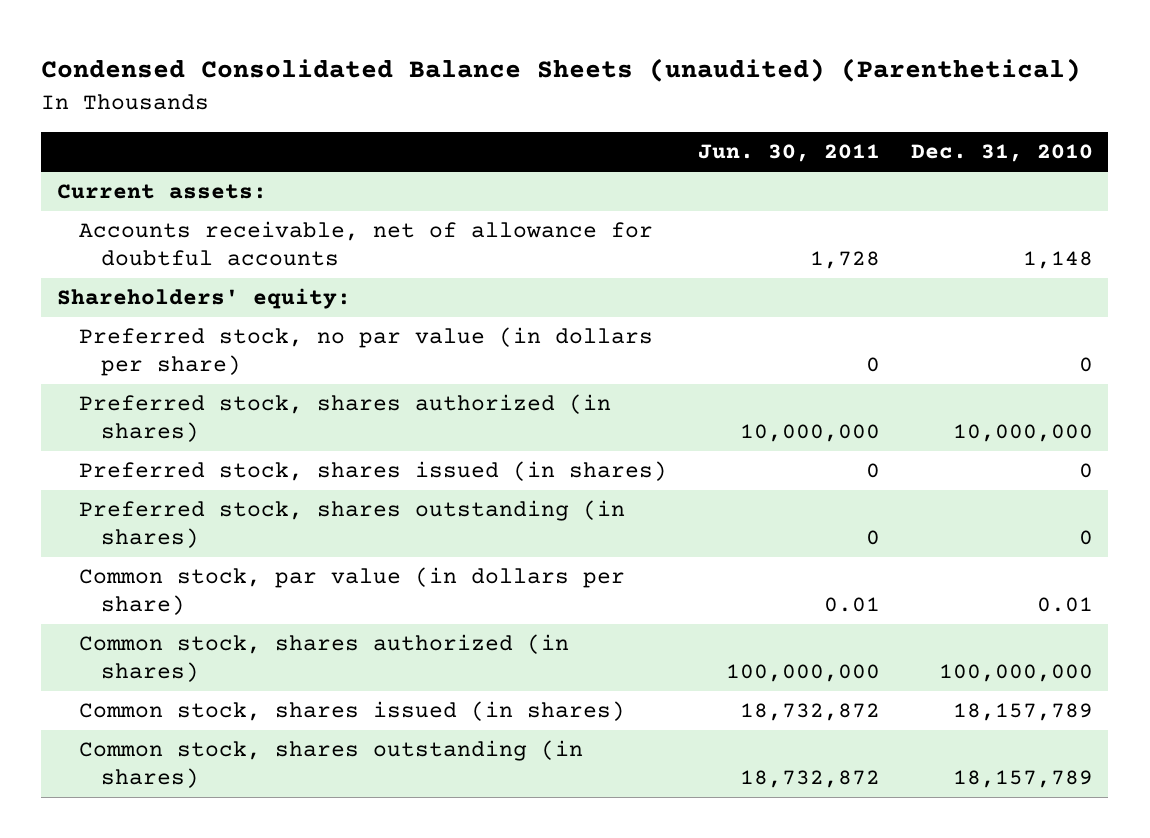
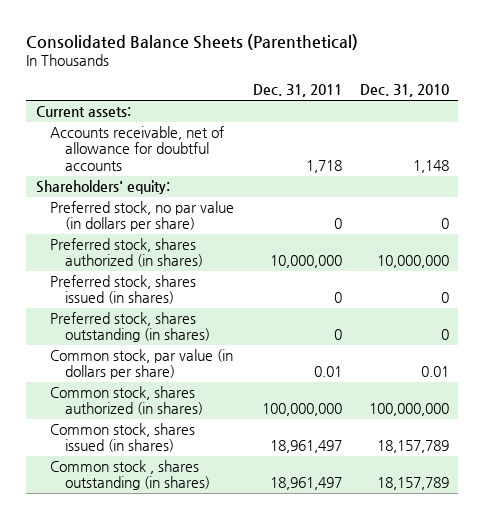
[41,58,1082,83] Condensed Consolidated Balance Sheets (unaudited) (Parenthetical) -> [26,34,359,51] Consolidated Balance Sheets (Parenthetical)
[697,144,880,163] Jun. 30, 2011 -> none
none -> [252,84,342,98] Dec. 31, 2011
[78,740,583,788] Common stock, shares outstanding (in shares) -> [50,460,210,491] Common stock , shares outstanding (in shares)

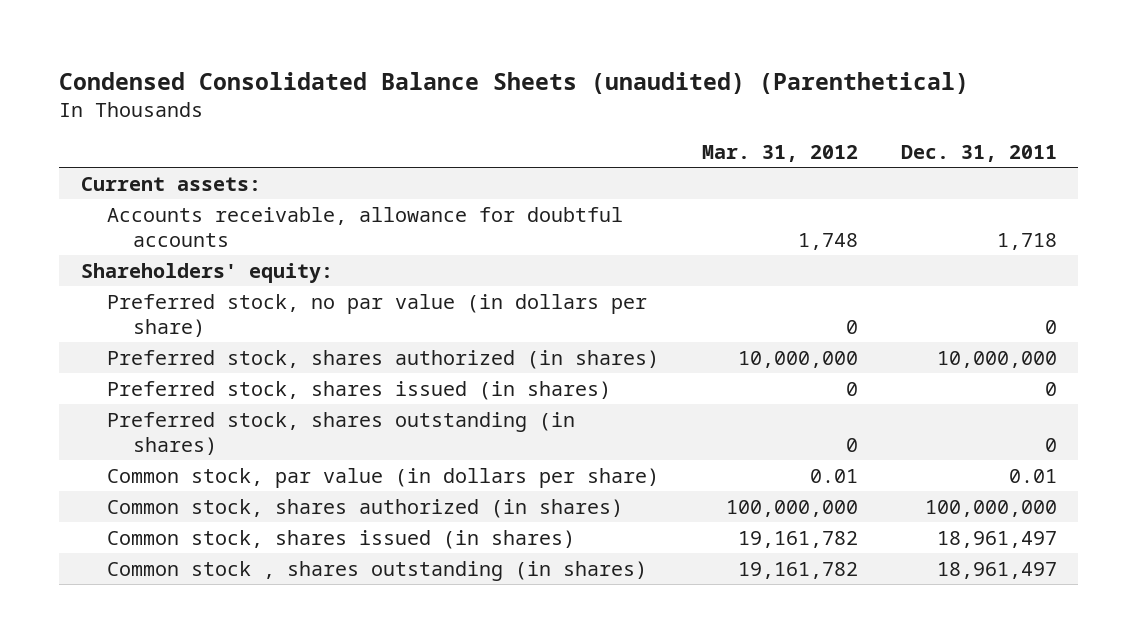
[26,34,359,51] Consolidated Balance Sheets (Parenthetical) -> [59,71,970,94] Condensed Consolidated Balance Sheets (unaudited) (Parenthetical)
[360,84,450,98] Dec. 31, 2010 -> none
none -> [701,145,858,163] Mar. 31, 2012
[50,126,225,171] Accounts receivable, net of allowance for doubtful accounts -> [106,206,623,247] Accounts receivable, allowance for doubtful accounts

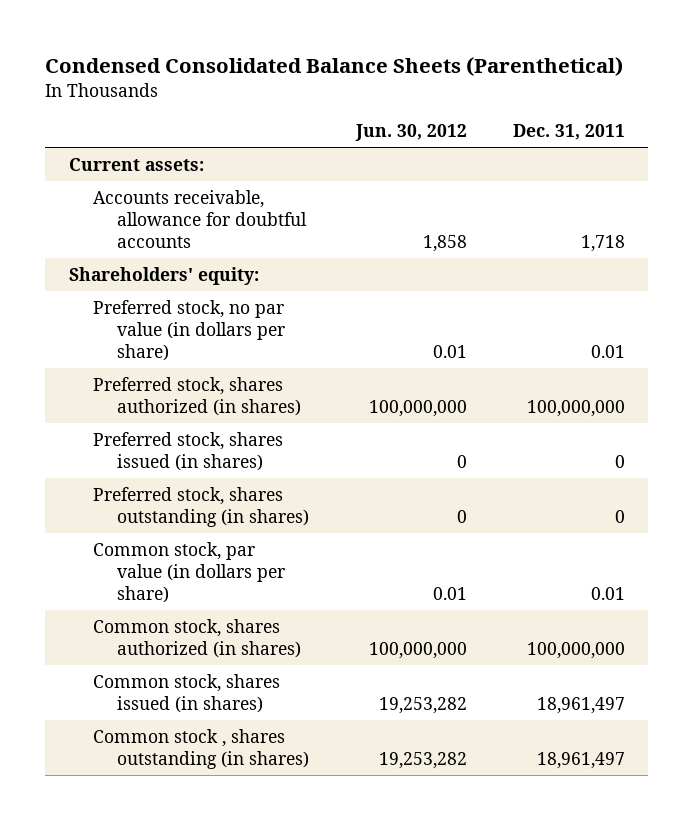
[59,71,970,94] Condensed Consolidated Balance Sheets (unaudited) (Parenthetical) -> [45,56,624,76] Condensed Consolidated Balance Sheets (Parenthetical)
[701,145,858,163] Mar. 31, 2012 -> none
none -> [354,124,467,142] Jun. 30, 2012
[1044,319,1057,334] 0 -> [591,344,626,358] 0.01
[936,350,1057,368] 10,000,000 -> [527,399,626,417] 100,000,000

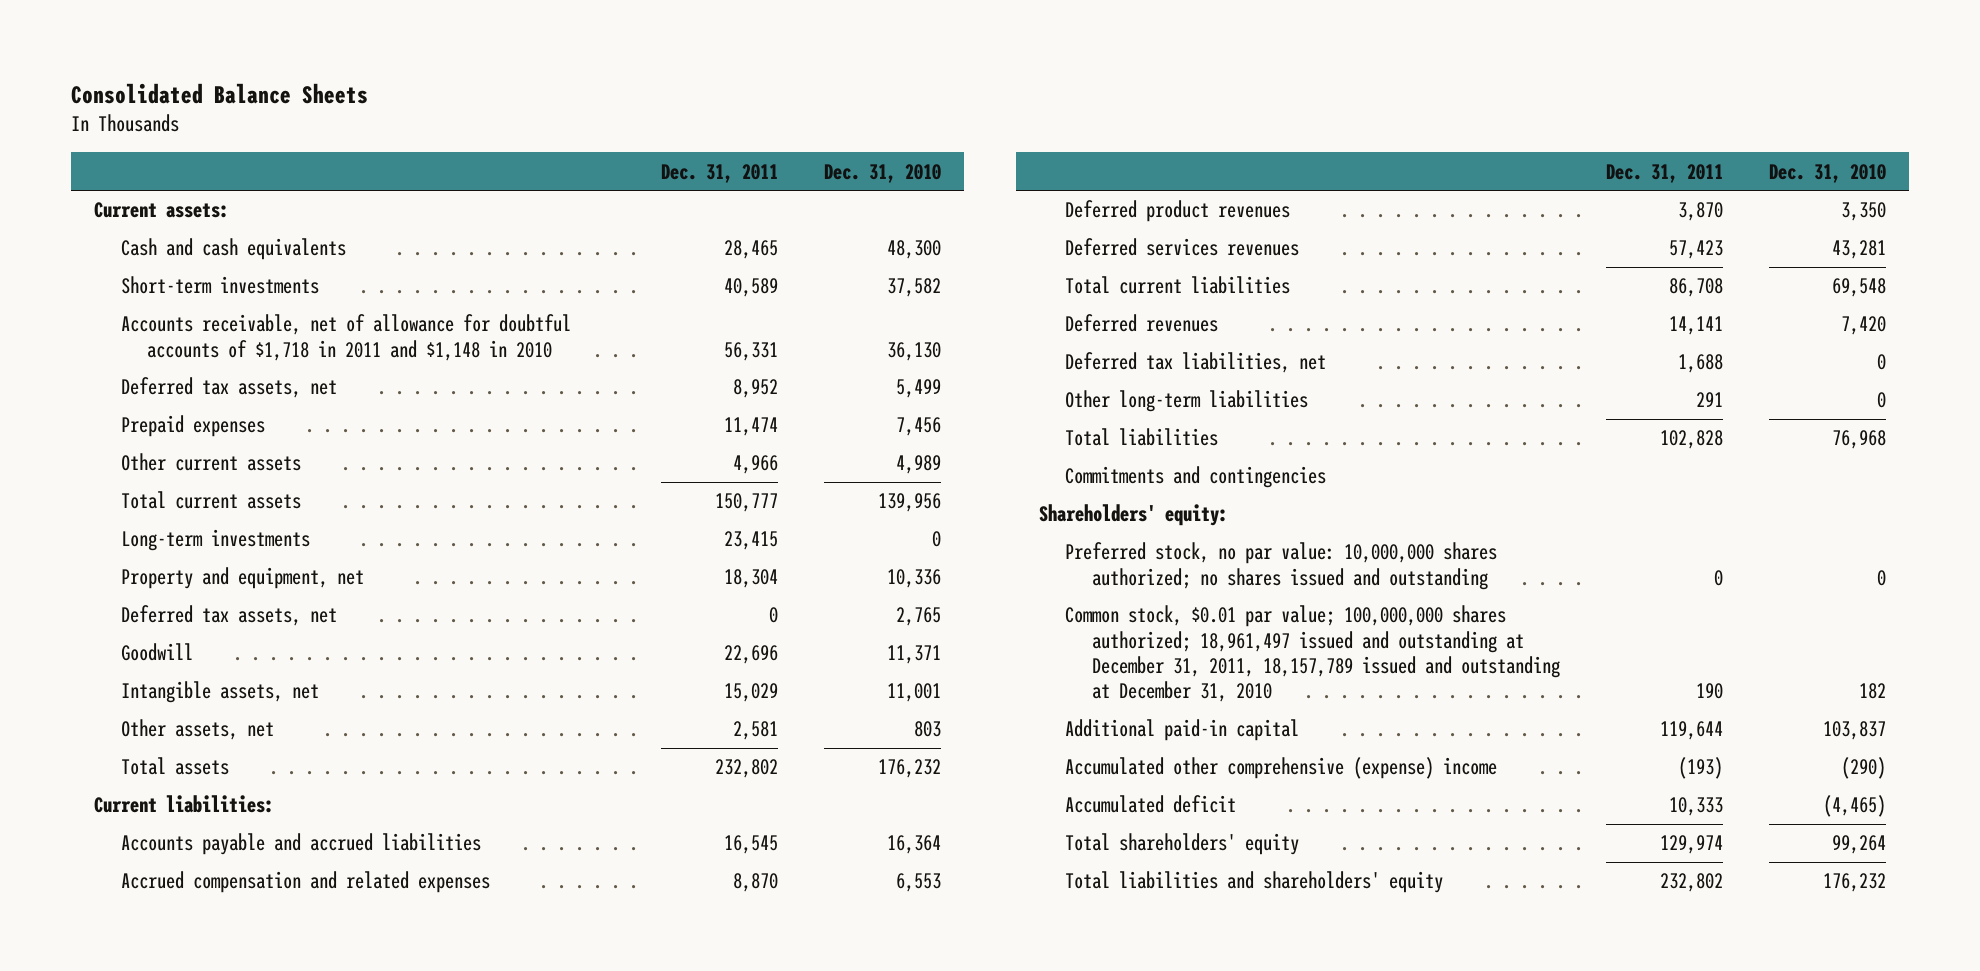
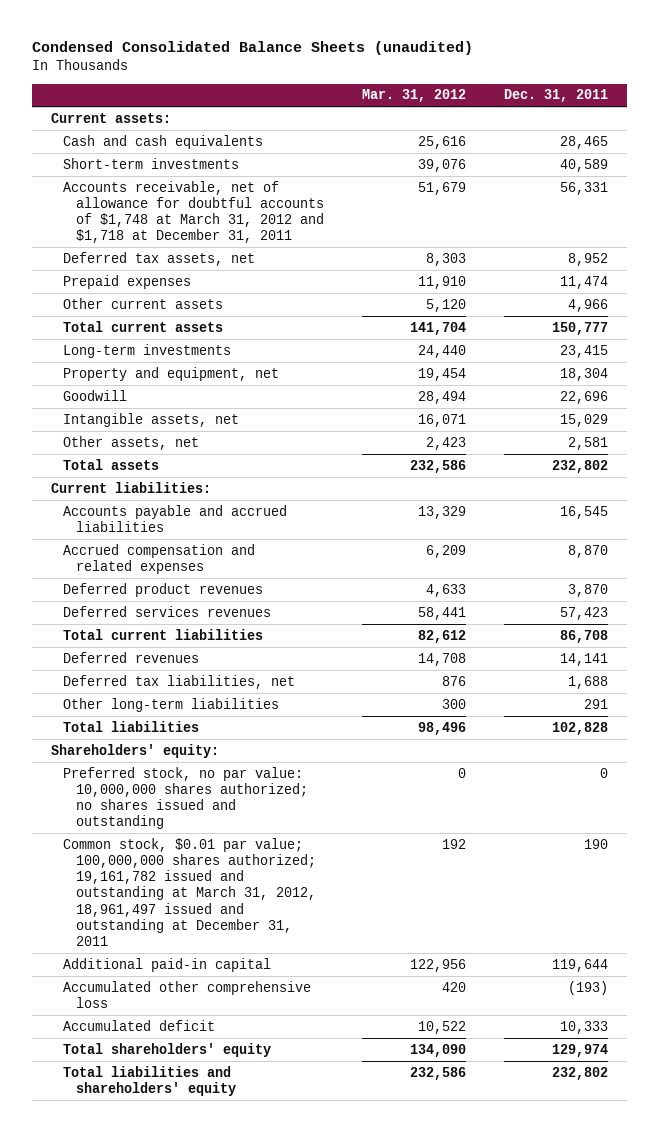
[71,83,369,105] Consolidated Balance Sheets -> [31,41,473,56] Condensed Consolidated Balance Sheets (unaudited)
[823,163,941,183] Dec. 31, 2010 -> none
none -> [361,89,466,103] Mar. 31, 2012
[120,314,571,361] Accounts receivable, net of allowance for doubtful accounts of $1,718 in 2011 and $1,148 in 2010 -> [63,180,325,244] Accounts receivable, net of allowance for doubtful accounts of $1,748 at March 31, 2012 and $1,718 at December 31, 2011
[120,605,337,627] Deferred tax assets, net -> none
[1065,466,1327,489] Commitments and contingencies -> none
[1065,605,1561,703] Common stock, $0.01 par value; 100,000,000 shares authorized; 18,961,497 issued and outstanding at December 31, 2011, 18,157,789 issued and outstanding at December 31, 2010 -> [63,837,317,946] Common stock, $0.01 par value; 100,000,000 shares authorized; 19,161,782 issued and outstanding at March 31, 2012, 18,961,497 issued and outstanding at December 31, 2011
[1065,757,1498,780] Accumulated other comprehensive (expense) income -> [63,980,312,1009] Accumulated other comprehensive loss

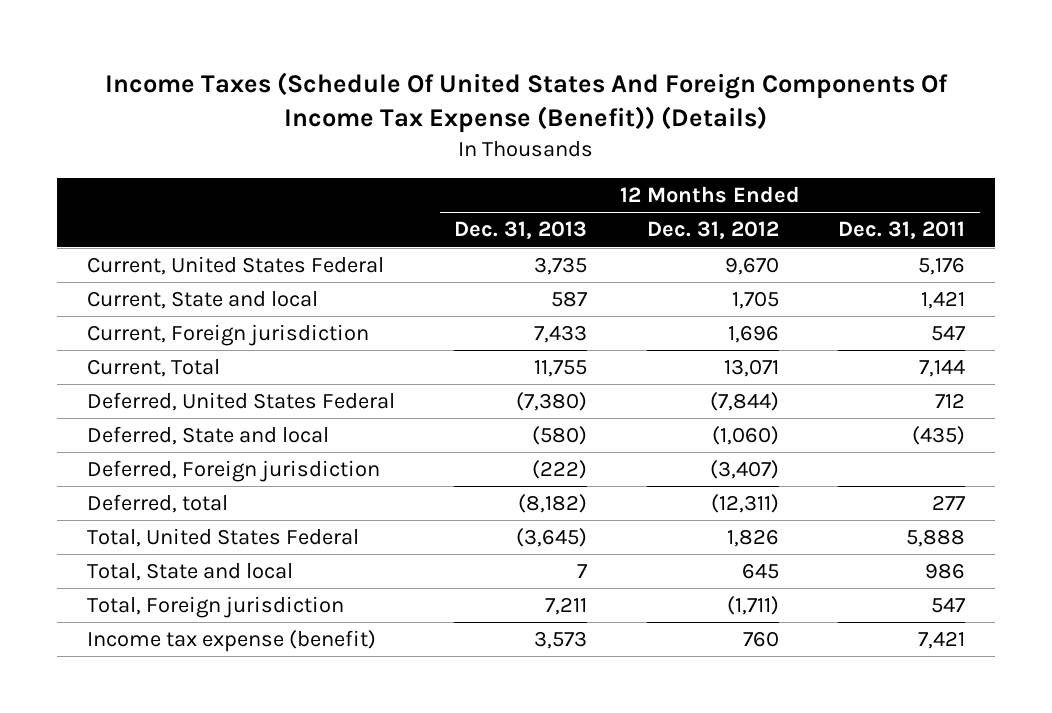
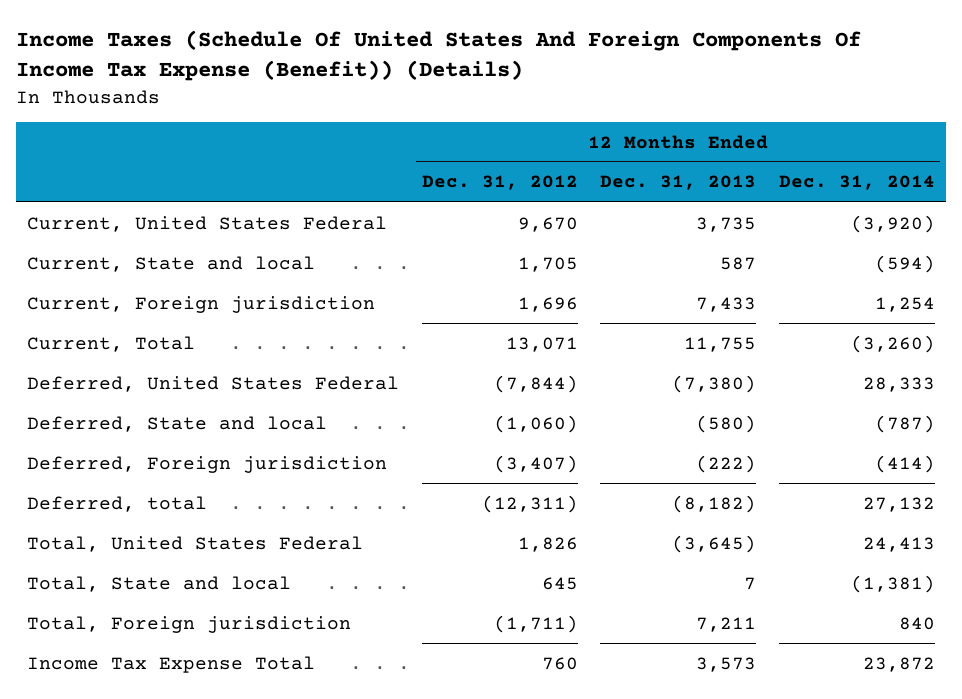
[837,221,965,240] Dec. 31, 2011 -> none
none -> [778,175,935,191] Dec. 31, 2014
[87,630,377,653] Income tax expense (benefit) -> [26,655,315,673] Income Tax Expense Total

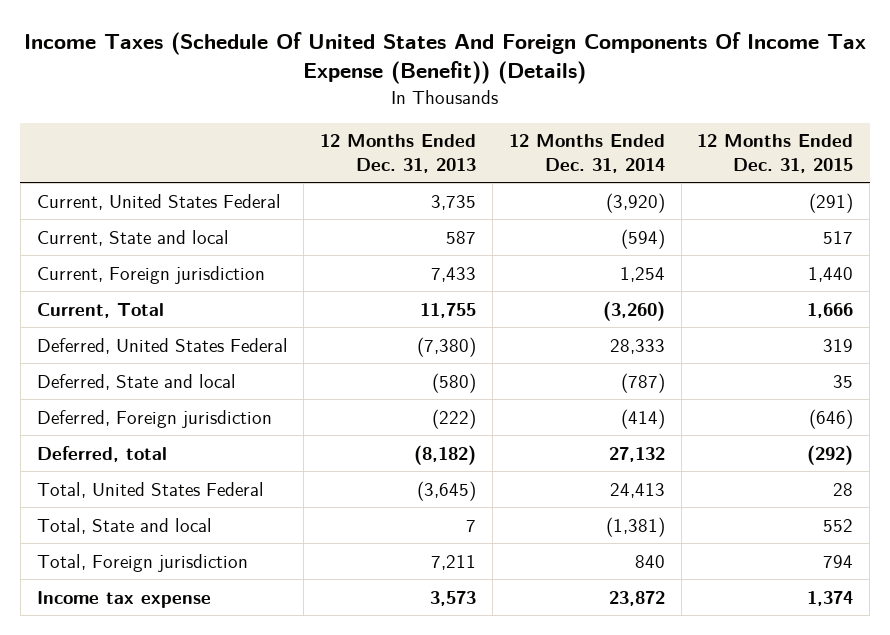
[421,175,578,191] Dec. 31, 2012 -> none
none -> [697,134,854,173] 12 Months Ended Dec. 31, 2015
[26,655,315,673] Income Tax Expense Total -> [36,590,211,608] Income tax expense

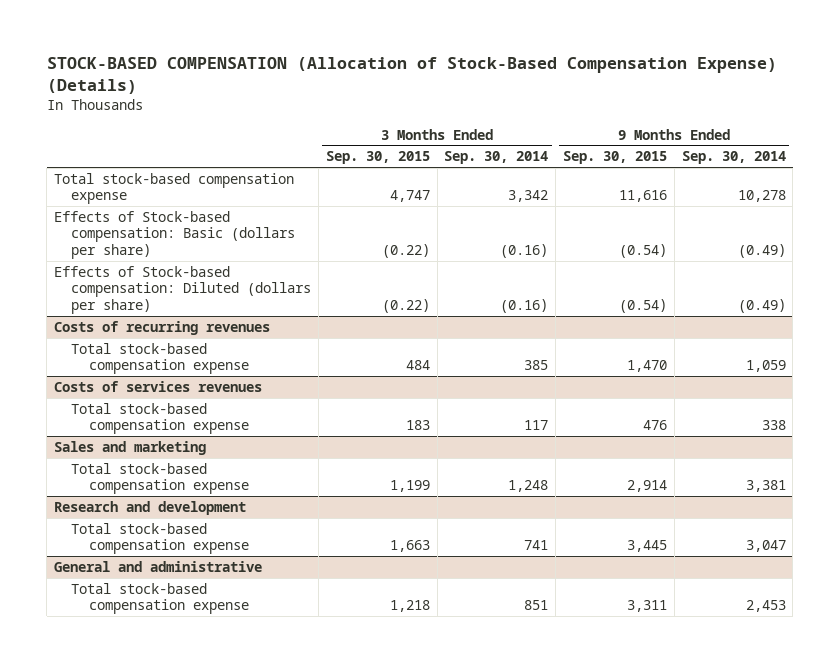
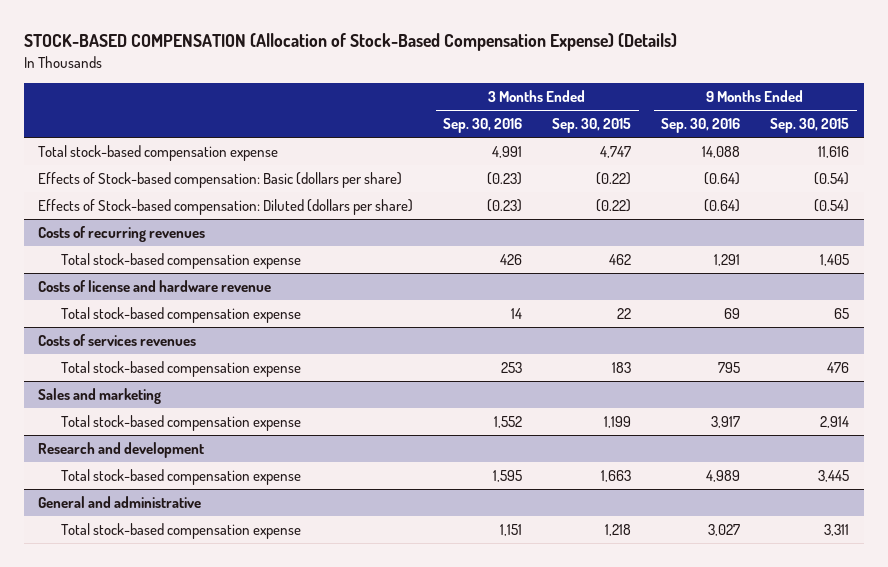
[444,151,549,165] Sep. 30, 2014 -> none
[681,151,786,165] Sep. 30, 2014 -> none
none -> [443,118,523,134] Sep. 30, 2016
none -> [661,118,741,134] Sep. 30, 2016
[405,360,430,371] 484 -> [609,254,632,266] 462
[627,360,668,373] 1,470 -> [820,254,850,267] 1,405
none -> [38,280,272,293] Costs of license and hardware revenue
none -> [60,307,301,324] Total stock-based compensation expense

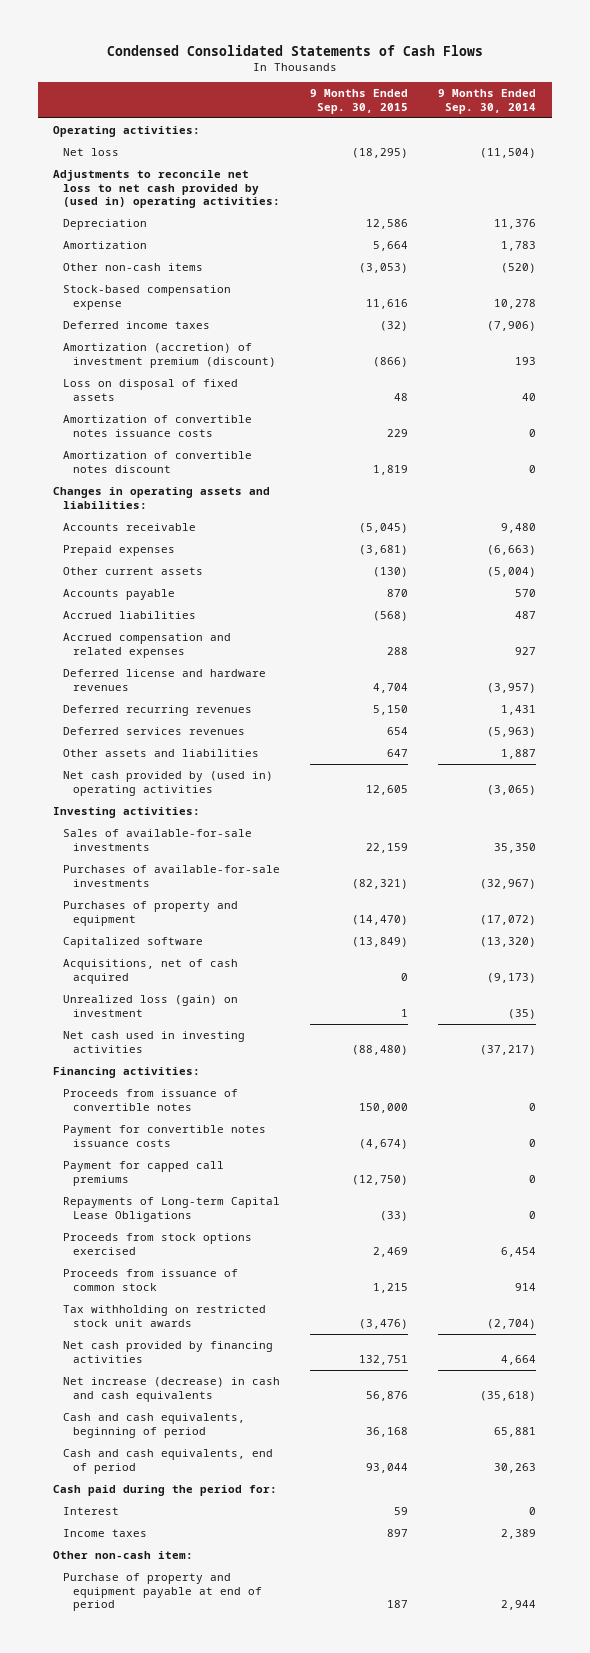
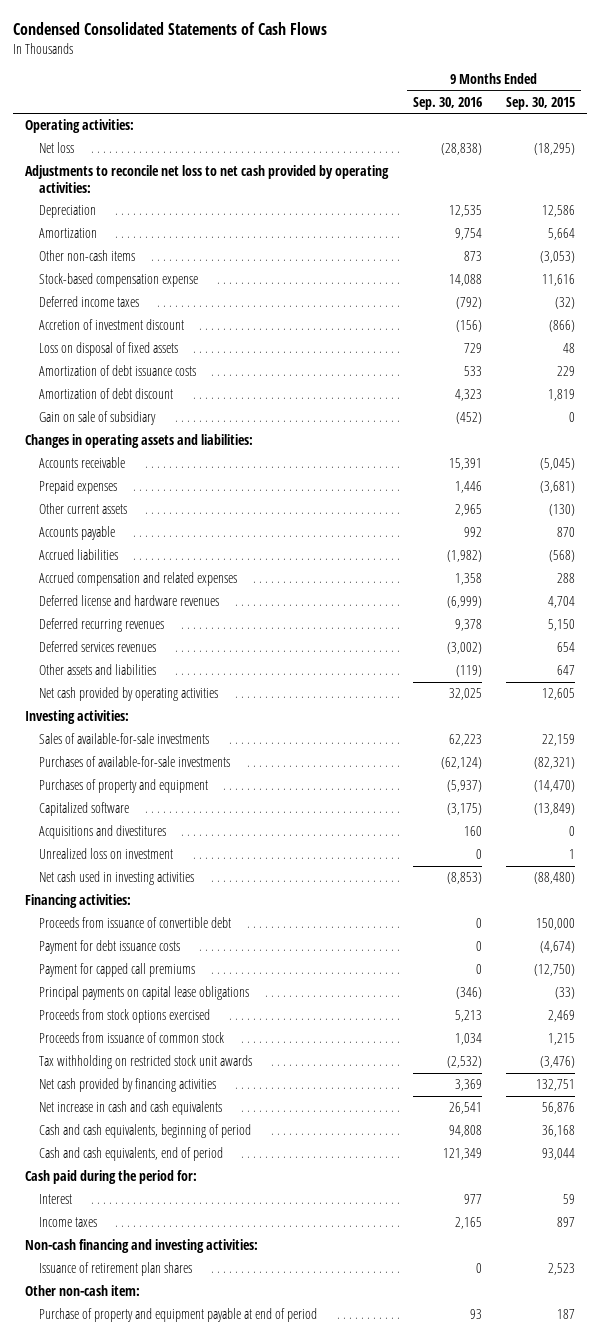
[438,88,537,114] 9 Months Ended Sep. 30, 2014 -> none
none -> [412,96,482,110] Sep. 30, 2016
[53,169,281,209] Adjustments to reconcile net loss to net cash provided by (used in) operating activities: -> [25,165,390,193] Adjustments to reconcile net loss to net cash provided by operating activities:
[63,342,276,368] Amortization (accretion) of investment premium (discount) -> [39,319,185,331] Accretion of investment discount
[63,414,253,437] Amortization of convertible notes issuance costs -> [39,365,197,377] Amortization of debt issuance costs
[63,450,253,473] Amortization of convertible notes discount -> [39,388,174,400] Amortization of debt discount
none -> [39,411,157,426] Gain on sale of subsidiary
[63,770,274,796] Net cash provided by (used in) operating activities -> [39,687,219,702] Net cash provided by operating activities
[63,958,239,984] Acquisitions, net of cash acquired -> none
none -> [39,825,167,840] Acquisitions and divestitures
[63,994,239,1017] Unrealized loss (gain) on investment -> [39,848,174,860] Unrealized loss on investment
[63,1088,239,1111] Proceeds from issuance of convertible notes -> [39,917,232,929] Proceeds from issuance of convertible debt
[63,1124,267,1147] Payment for convertible notes issuance costs -> [39,940,181,955] Payment for debt issuance costs
[63,1196,281,1222] Repayments of Long-term Capital Lease Obligations -> [39,986,250,1001] Principal payments on capital lease obligations
[63,1376,281,1402] Net increase (decrease) in cash and cash equivalents -> [39,1101,223,1116] Net increase in cash and cash equivalents
none -> [25,1239,259,1254] Non-cash financing and investing activities:
none -> [39,1262,193,1277] Issuance of retirement plan shares

